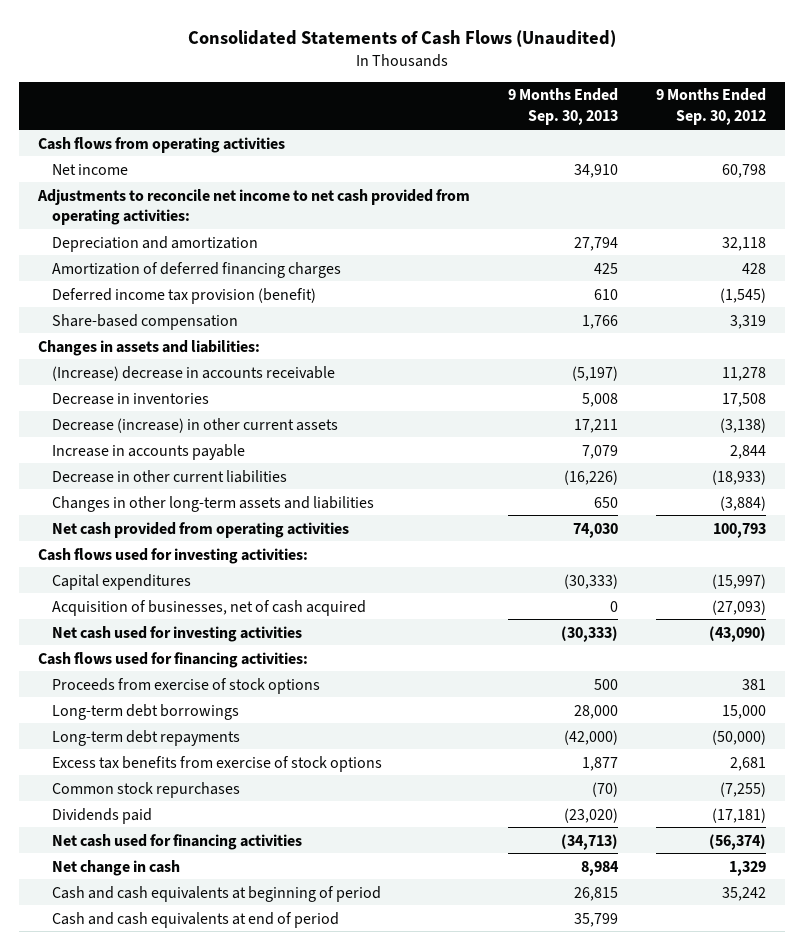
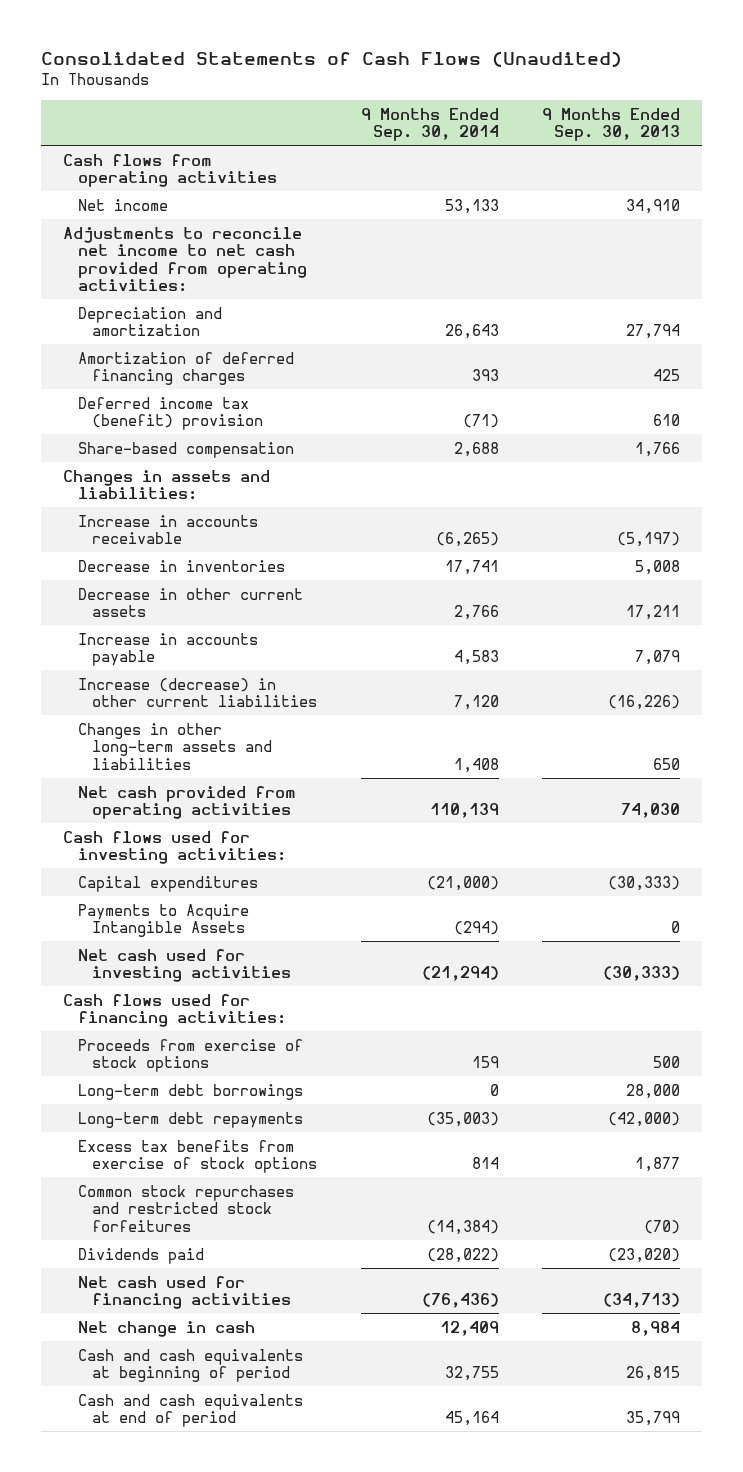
[655,88,766,126] 9 Months Ended Sep. 30, 2012 -> none
none -> [360,107,499,142] 9 Months Ended Sep. 30, 2014
[52,287,317,304] Deferred income tax provision (benefit) -> [77,396,264,431] Deferred income tax (benefit) provision
[52,365,336,381] (Increase) decrease in accounts receivable -> [77,514,258,545] Increase in accounts receivable
[52,417,339,433] Decrease (increase) in other current assets -> [77,587,303,618] Decrease in other current assets
[52,469,288,483] Decrease in other current liabilities -> [77,677,318,708] Increase (decrease) in other current liabilities
[52,599,367,616] Acquisition of businesses, net of cash acquired -> none
none -> [77,903,249,938] Payments to Acquire Intangible Assets
[52,781,241,798] Common stock repurchases -> [77,1184,294,1232] Common stock repurchases and restricted stock forfeitures

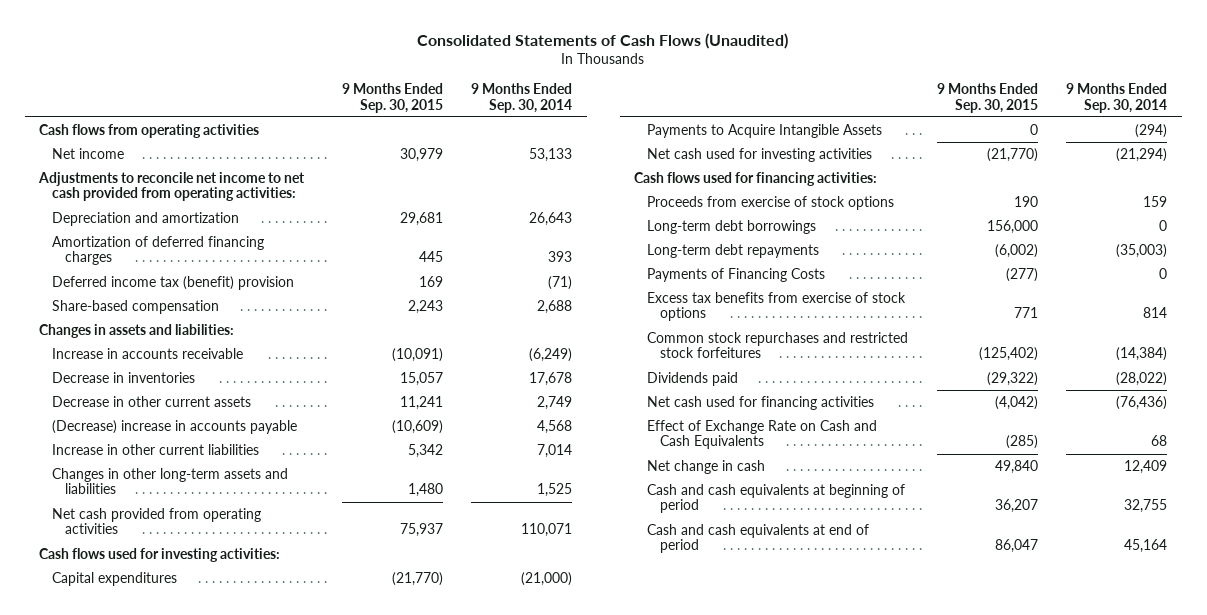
[542,107,681,142] 9 Months Ended Sep. 30, 2013 -> none
none -> [341,83,443,113] 9 Months Ended Sep. 30, 2015
[435,532,499,548] (6,265) -> [529,347,573,362] (6,249)
[444,559,499,575] 17,741 -> [529,371,573,386] 17,678
[453,605,499,621] 2,766 -> [537,395,573,410] 2,749
[77,632,258,667] Increase in accounts payable -> [52,419,298,434] (Decrease) increase in accounts payable
[453,650,499,666] 4,583 -> [537,419,573,434] 4,568
[77,677,318,708] Increase (decrease) in other current liabilities -> [52,443,260,455] Increase in other current liabilities
[453,695,499,711] 7,120 -> [537,443,573,458] 7,014
[453,757,499,773] 1,408 -> [537,483,573,498] 1,525
[429,803,499,819] 110,139 -> [521,523,573,538] 110,071
none -> [647,267,826,282] Payments of Financing Costs
none -> [647,419,878,450] Effect of Exchange Rate on Cash and Cash Equivalents

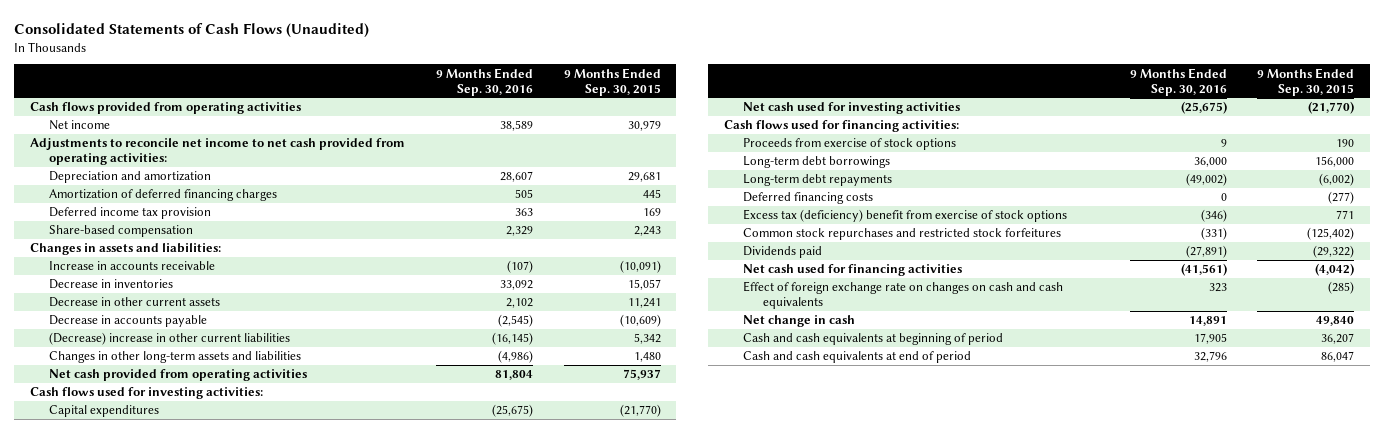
[471,83,573,113] 9 Months Ended Sep. 30, 2014 -> none
none -> [435,67,533,96] 9 Months Ended Sep. 30, 2016
[39,123,260,138] Cash flows from operating activities -> [29,102,301,115] Cash flows provided from operating activities
[52,275,295,290] Deferred income tax (benefit) provision -> [49,207,212,220] Deferred income tax provision
[52,419,298,434] (Decrease) increase in accounts payable -> [49,315,208,328] Decrease in accounts payable
[52,443,260,455] Increase in other current liabilities -> [49,332,291,346] (Decrease) increase in other current liabilities
[647,123,883,138] Payments to Acquire Intangible Assets -> none
[647,267,826,282] Payments of Financing Costs -> [743,192,874,205] Deferred financing costs
[647,291,907,322] Excess tax benefits from exercise of stock options -> [743,209,1068,223] Excess tax (deficiency) benefit from exercise of stock options
[647,419,878,450] Effect of Exchange Rate on Cash and Cash Equivalents -> [743,281,1064,310] Effect of foreign exchange rate on changes on cash and cash equivalents

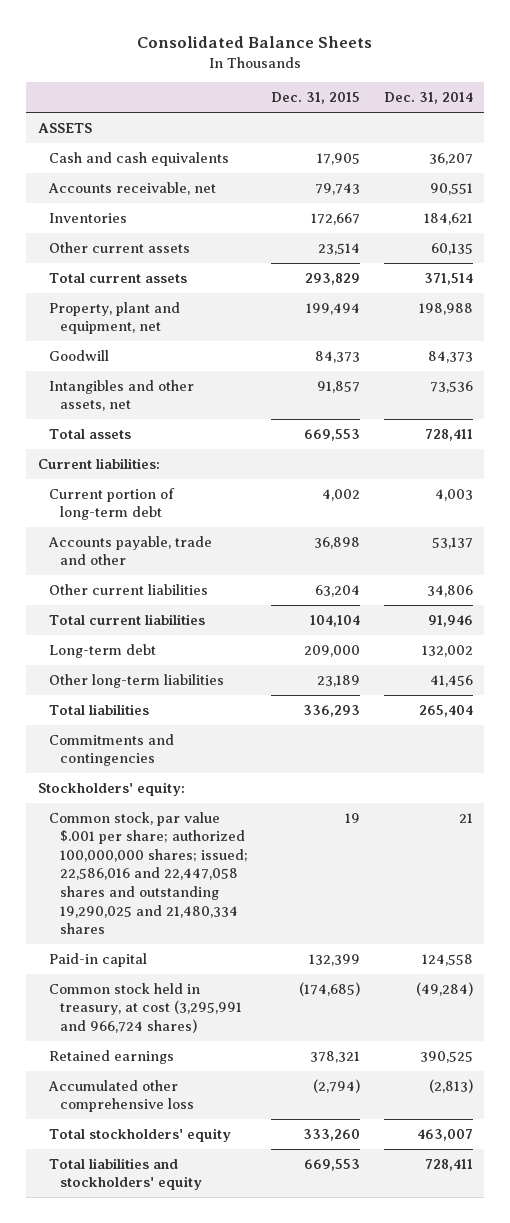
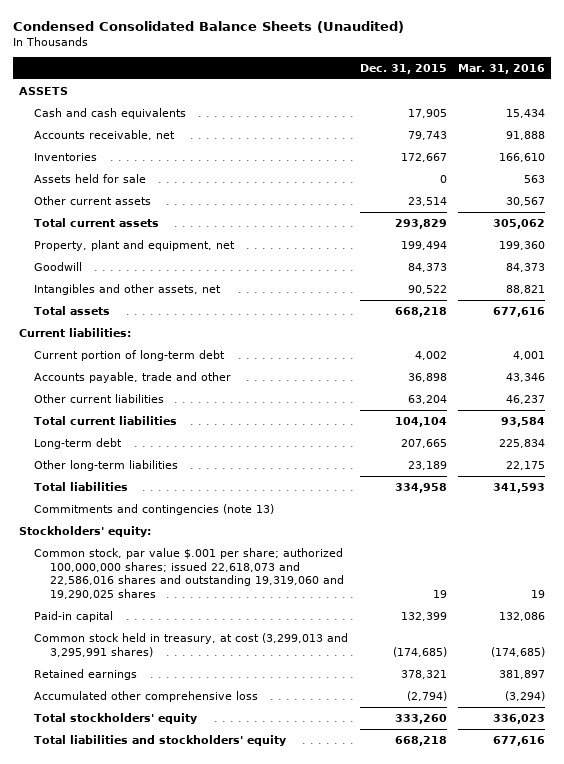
[137,36,373,49] Consolidated Balance Sheets -> [13,20,405,33] Condensed Consolidated Balance Sheets (Unaudited)
[383,92,473,105] Dec. 31, 2014 -> none
none -> [458,63,546,74] Mar. 31, 2016
none -> [34,174,147,184] Assets held for sale
[317,380,361,393] 91,857 -> [407,285,447,295] 90,522
[304,428,361,441] 669,553 -> [394,307,447,318] 668,218
[304,644,361,657] 209,000 -> [400,439,447,449] 207,665
[303,704,361,717] 336,293 -> [394,483,447,494] 334,958
[48,733,174,767] Commitments and contingencies -> [34,504,275,516] Commitments and contingencies (note 13)
[48,811,248,935] Common stock, par value $.001 per share; authorized 100,000,000 shares; issued; 22,586,016 and 22,447,058 shares and outstanding 19,290,025 and 21,480,334 shares -> [34,548,344,599] Common stock, par value $.001 per share; authorized 100,000,000 shares; issued 22,618,073 and 22,586,016 shares and outstanding 19,319,060 and 19,290,025 shares
[48,982,242,1033] Common stock held in treasury, at cost (3,295,991 and 966,724 shares) -> [34,633,349,657] Common stock held in treasury, at cost (3,299,013 and 3,295,991 shares)
[304,1158,361,1171] 669,553 -> [394,736,447,747] 668,218

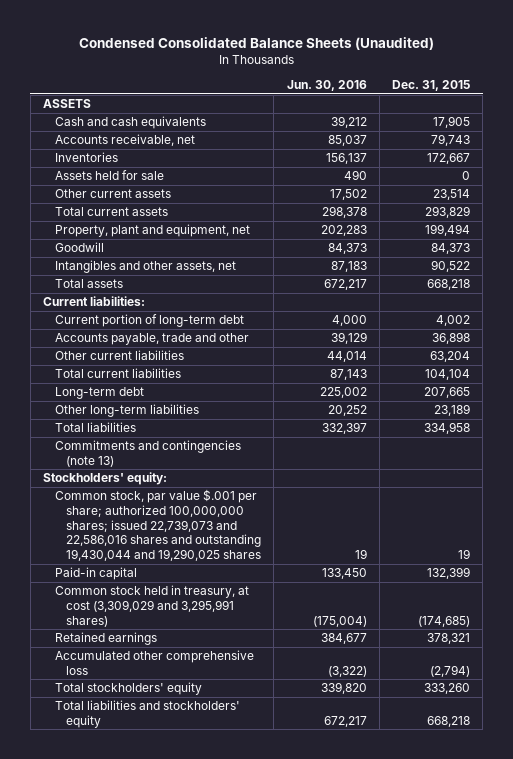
[458,63,546,74] Mar. 31, 2016 -> none
none -> [286,80,367,92] Jun. 30, 2016
[34,548,344,599] Common stock, par value $.001 per share; authorized 100,000,000 shares; issued 22,618,073 and 22,586,016 shares and outstanding 19,319,060 and 19,290,025 shares -> [54,489,262,561] Common stock, par value $.001 per share; authorized 100,000,000 shares; issued 22,739,073 and 22,586,016 shares and outstanding 19,430,044 and 19,290,025 shares
[34,633,349,657] Common stock held in treasury, at cost (3,299,013 and 3,295,991 shares) -> [54,585,249,627] Common stock held in treasury, at cost (3,309,029 and 3,295,991 shares)

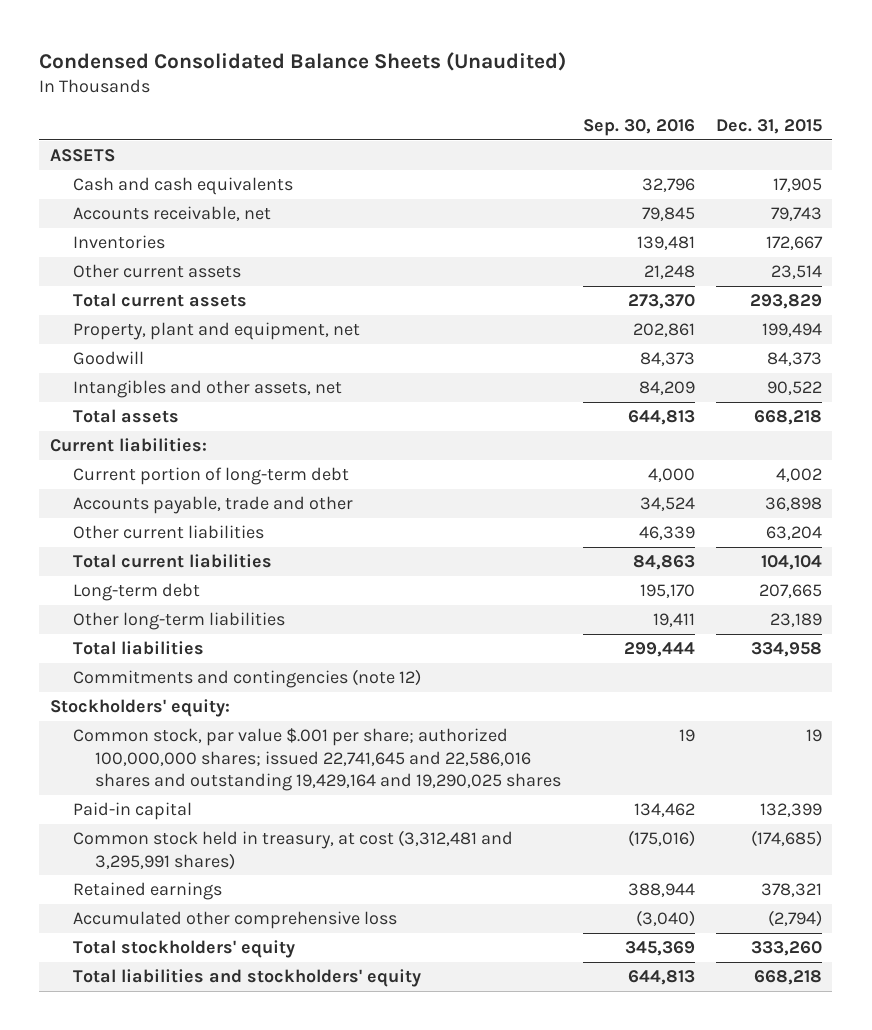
[286,80,367,92] Jun. 30, 2016 -> none
none -> [582,118,695,136] Sep. 30, 2016
[54,170,164,181] Assets held for sale -> none
[54,440,241,467] Commitments and contingencies (note 13) -> [72,669,421,689] Commitments and contingencies (note 12)
[54,489,262,561] Common stock, par value $.001 per share; authorized 100,000,000 shares; issued 22,739,073 and 22,586,016 shares and outstanding 19,430,044 and 19,290,025 shares -> [72,728,562,791] Common stock, par value $.001 per share; authorized 100,000,000 shares; issued 22,741,645 and 22,586,016 shares and outstanding 19,429,164 and 19,290,025 shares
[54,585,249,627] Common stock held in treasury, at cost (3,309,029 and 3,295,991 shares) -> [72,830,513,870] Common stock held in treasury, at cost (3,312,481 and 3,295,991 shares)

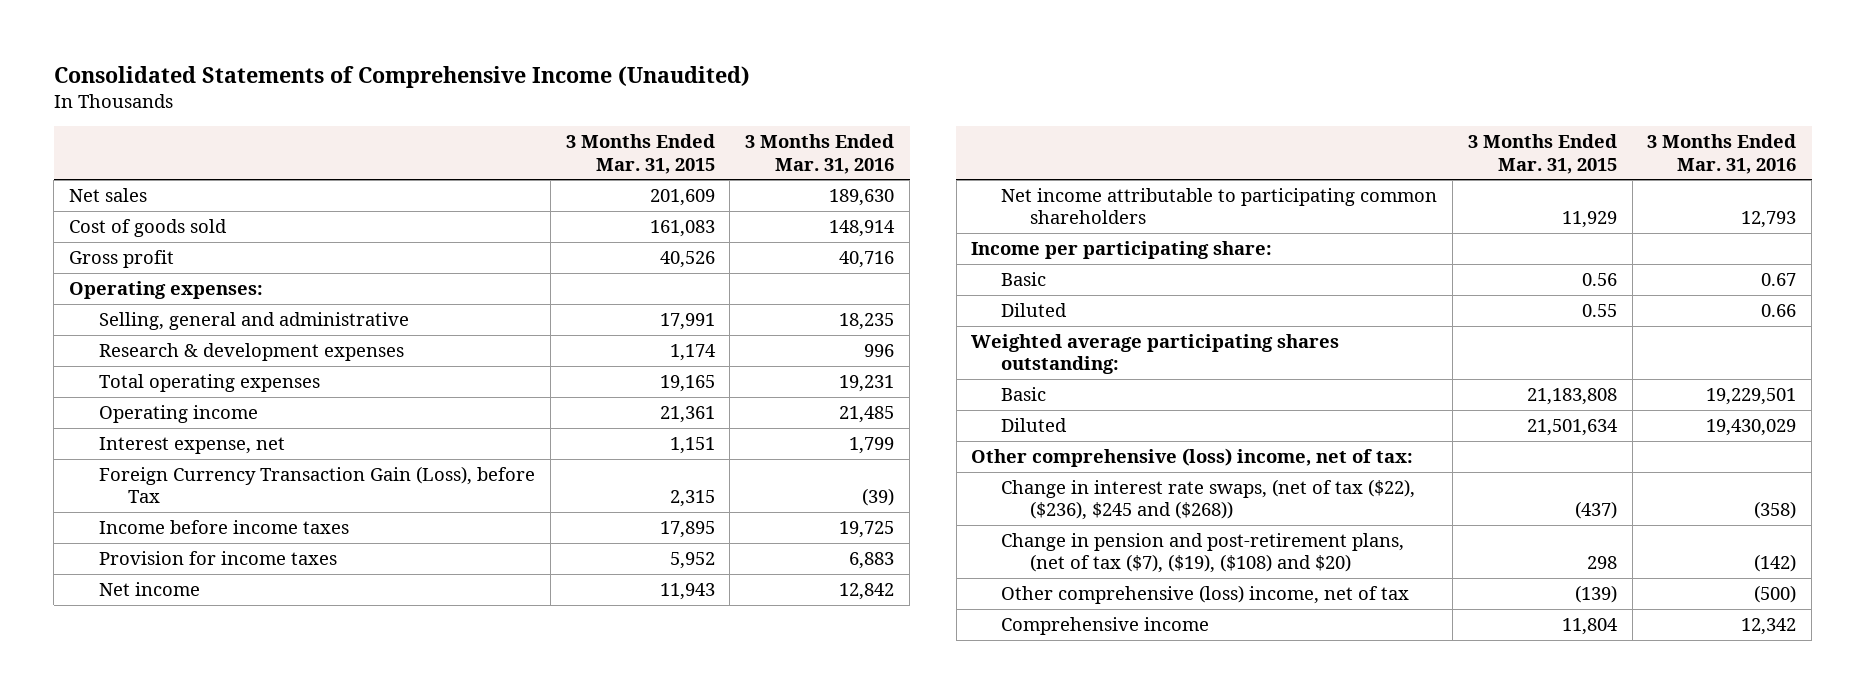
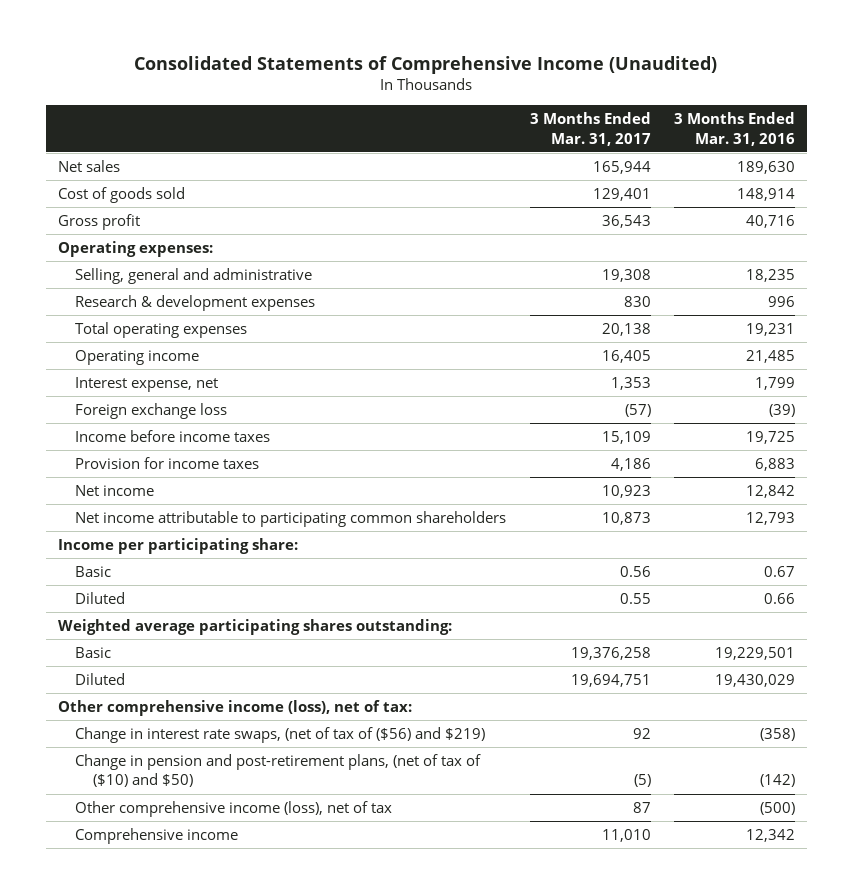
[565,134,715,174] 3 Months Ended Mar. 31, 2015 -> none
none -> [529,112,651,146] 3 Months Ended Mar. 31, 2017
[98,465,535,504] Foreign Currency Transaction Gain (Loss), before Tax -> [75,402,228,419] Foreign exchange loss
[971,447,1414,467] Other comprehensive (loss) income, net of tax: -> [57,699,412,716] Other comprehensive income (loss), net of tax:
[1000,478,1415,521] Change in interest rate swaps, (net of tax ($22), ($236), $245 and ($268)) -> [75,726,486,743] Change in interest rate swaps, (net of tax of ($56) and $219)
[1000,532,1404,574] Change in pension and post-retirement plans, (net of tax ($7), ($19), ($108) and $20) -> [75,753,482,788] Change in pension and post-retirement plans, (net of tax of ($10) and $50)
[1000,584,1409,604] Other comprehensive (loss) income, net of tax -> [75,800,393,817] Other comprehensive income (loss), net of tax

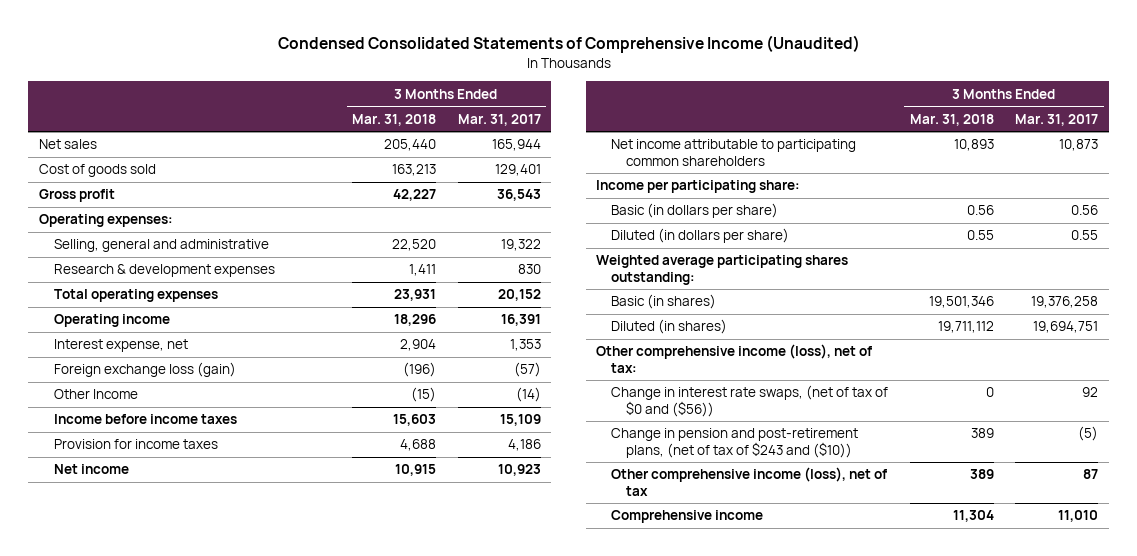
[134,55,718,74] Consolidated Statements of Comprehensive Income (Unaudited) -> [277,35,860,54] Condensed Consolidated Statements of Comprehensive Income (Unaudited)
[674,112,796,146] 3 Months Ended Mar. 31, 2016 -> none
none -> [352,113,437,126] Mar. 31, 2018
[601,268,651,282] 19,308 -> [500,239,541,252] 19,322
[601,322,651,336] 20,138 -> [497,289,541,302] 20,152
[601,349,651,363] 16,405 -> [500,314,541,327] 16,391
[75,402,228,419] Foreign exchange loss -> [53,362,236,378] Foreign exchange loss (gain)
none -> [53,389,138,400] Other Income
[75,565,112,577] Basic -> [611,203,779,219] Basic (in dollars per share)
[75,591,126,604] Diluted -> [611,228,790,244] Diluted (in dollars per share)
[75,646,112,658] Basic -> [611,294,717,310] Basic (in shares)
[75,672,126,685] Diluted -> [611,319,728,335] Diluted (in shares)
[75,726,486,743] Change in interest rate swaps, (net of tax of ($56) and $219) -> [611,385,889,418] Change in interest rate swaps, (net of tax of $0 and ($56))
[75,753,482,788] Change in pension and post-retirement plans, (net of tax of ($10) and $50) -> [611,428,859,459] Change in pension and post-retirement plans, (net of tax of $243 and ($10))

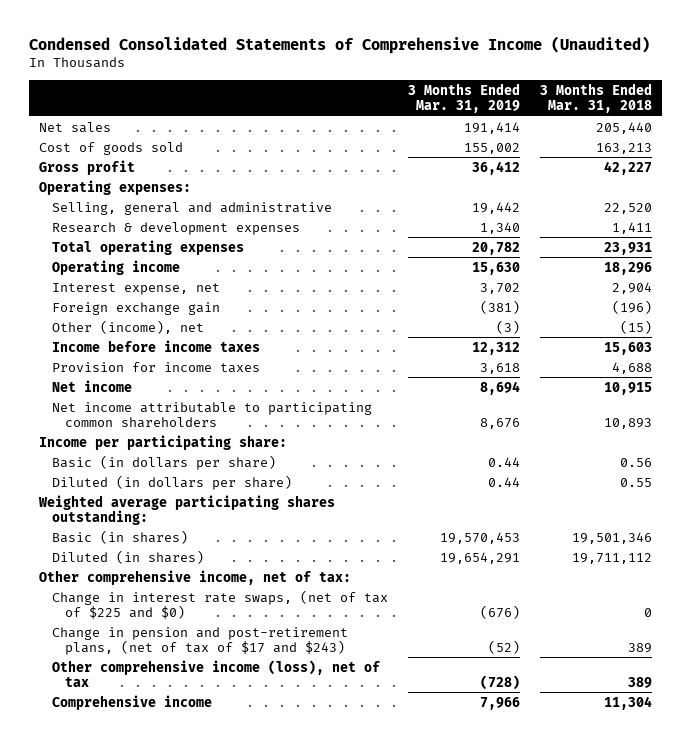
[457,113,541,126] Mar. 31, 2017 -> none
none -> [408,82,521,114] 3 Months Ended Mar. 31, 2019
[53,362,236,378] Foreign exchange loss (gain) -> [52,301,221,315] Foreign exchange gain
[53,389,138,400] Other Income -> [52,319,205,334] Other (income), net
[596,344,873,374] Other comprehensive income (loss), net of tax: -> [39,569,352,585] Other comprehensive income, net of tax:
[611,385,889,418] Change in interest rate swaps, (net of tax of $0 and ($56)) -> [52,589,389,620] Change in interest rate swaps, (net of tax of $225 and $0)
[611,428,859,459] Change in pension and post-retirement plans, (net of tax of $243 and ($10)) -> [52,626,349,656] Change in pension and post-retirement plans, (net of tax of $17 and $243)

